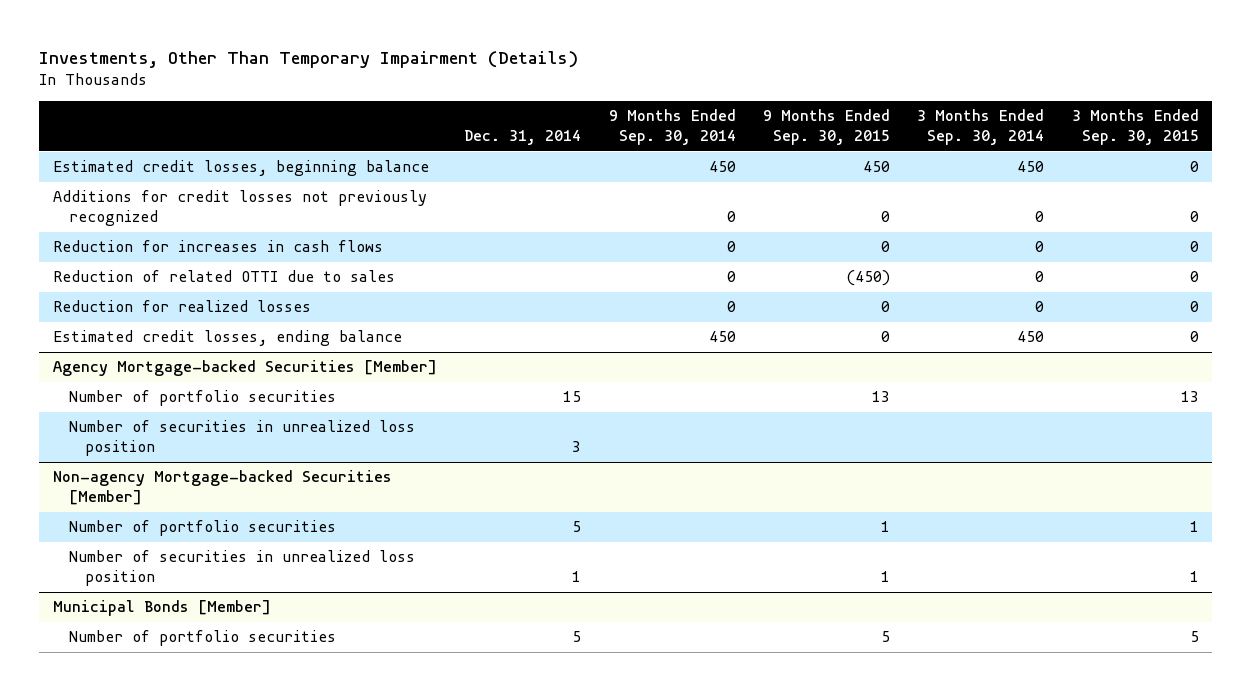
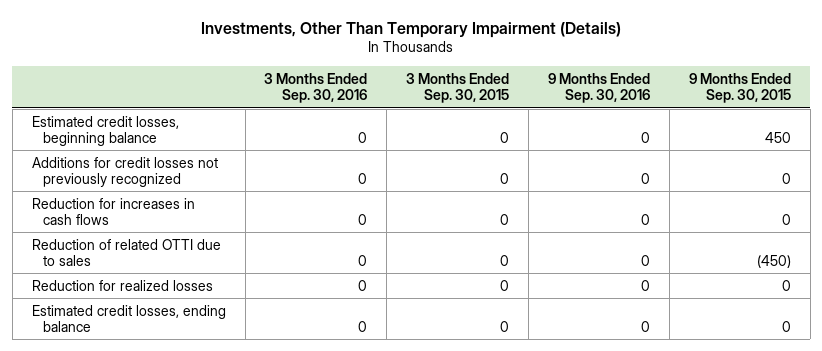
[464,130,582,146] Dec. 31, 2014 -> none
[608,109,736,146] 9 Months Ended Sep. 30, 2014 -> none
[917,109,1045,146] 3 Months Ended Sep. 30, 2014 -> none
none -> [264,72,368,104] 3 Months Ended Sep. 30, 2016
none -> [547,72,650,104] 9 Months Ended Sep. 30, 2016
[52,360,437,377] Agency Mortgage-backed Securities [Member] -> none
[68,390,336,407] Number of portfolio securities -> none
[68,420,415,457] Number of securities in unrealized loss position -> none
[52,470,392,506] Non-agency Mortgage-backed Securities [Member] -> none
[68,520,336,537] Number of portfolio securities -> none
[68,550,415,587] Number of securities in unrealized loss position -> none
[52,600,271,617] Municipal Bonds [Member] -> none
[68,630,336,647] Number of portfolio securities -> none

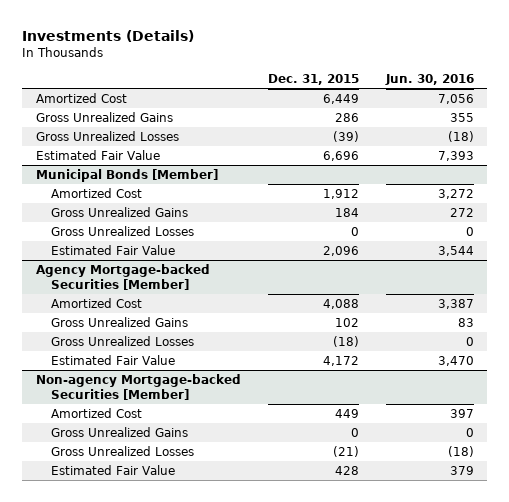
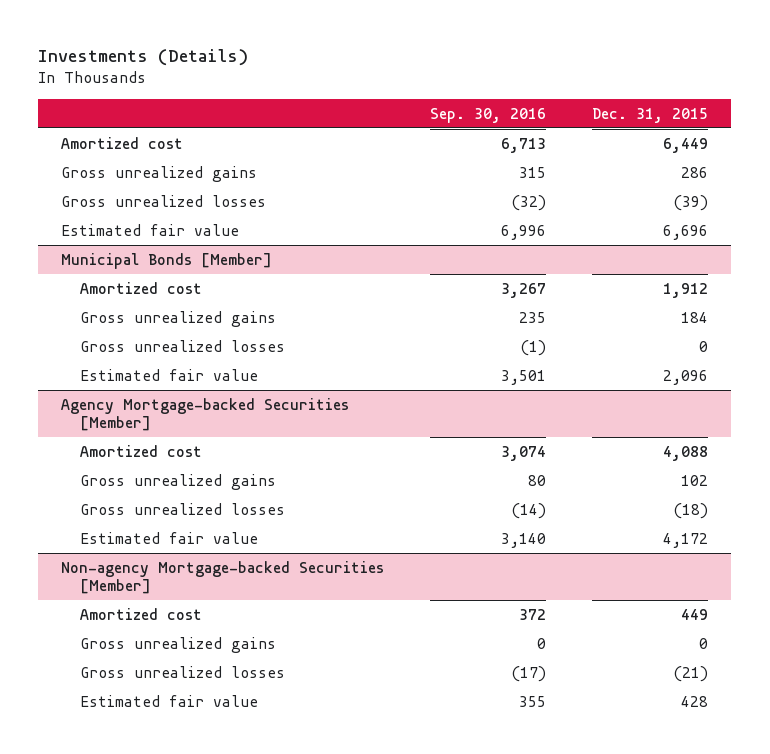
[384,73,474,85] Jun. 30, 2016 -> none
none -> [430,107,547,123] Sep. 30, 2016
[35,93,127,104] Amortized Cost -> [61,136,184,149] Amortized cost
[35,112,173,123] Gross Unrealized Gains -> [61,165,258,182] Gross unrealized gains
[35,131,179,142] Gross Unrealized Losses -> [61,194,267,207] Gross unrealized losses
[35,150,160,161] Estimated Fair Value -> [61,223,240,236] Estimated fair value
[51,188,143,199] Amortized Cost -> [79,281,202,294] Amortized cost
[51,207,189,218] Gross Unrealized Gains -> [79,310,276,327] Gross unrealized gains
[51,226,195,237] Gross Unrealized Losses -> [79,339,285,352] Gross unrealized losses
[51,245,176,256] Estimated Fair Value -> [79,368,258,381] Estimated fair value
[51,298,143,309] Amortized Cost -> [79,444,202,457] Amortized cost
[51,317,189,328] Gross Unrealized Gains -> [79,473,276,490] Gross unrealized gains
[51,336,195,347] Gross Unrealized Losses -> [79,502,285,515] Gross unrealized losses
[51,355,176,366] Estimated Fair Value -> [79,531,258,544] Estimated fair value
[51,408,143,419] Amortized Cost -> [79,607,202,620] Amortized cost
[51,427,189,438] Gross Unrealized Gains -> [79,636,276,653] Gross unrealized gains
[51,446,195,457] Gross Unrealized Losses -> [79,665,285,678] Gross unrealized losses
[51,465,176,476] Estimated Fair Value -> [79,694,258,707] Estimated fair value

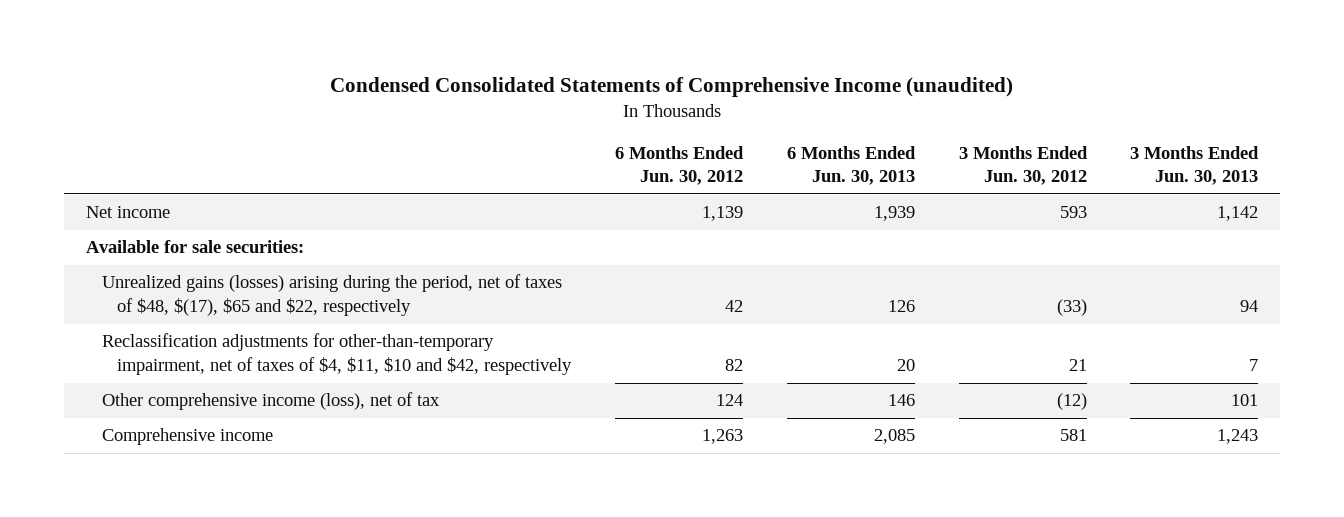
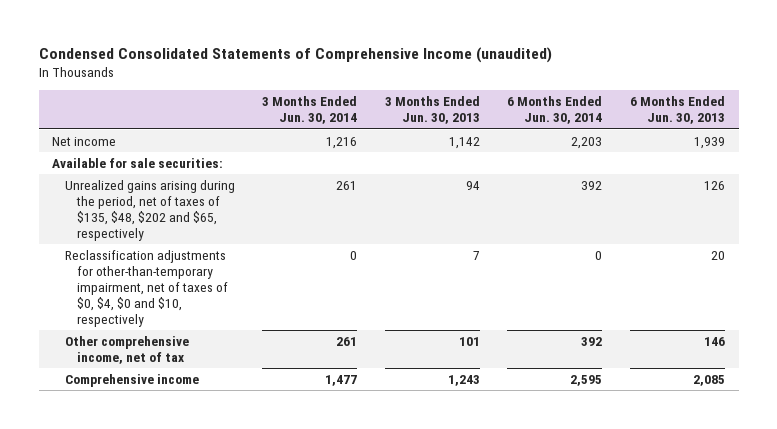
[615,145,745,186] 6 Months Ended Jun. 30, 2012 -> none
[958,145,1088,186] 3 Months Ended Jun. 30, 2012 -> none
none -> [262,96,358,125] 3 Months Ended Jun. 30, 2014
none -> [507,96,603,125] 6 Months Ended Jun. 30, 2014
[101,274,562,316] Unrealized gains (losses) arising during the period, net of taxes of $48, $(17), $65 and $22, respectively -> [64,179,235,241] Unrealized gains arising during the period, net of taxes of $135, $48, $202 and $65, respectively
[101,333,573,375] Reclassification adjustments for other-than-temporary impairment, net of taxes of $4, $11, $10 and $42, respectively -> [64,249,229,327] Reclassification adjustments for other-than-temporary impairment, net of taxes of $0, $4, $0 and $10, respectively
[101,392,440,411] Other comprehensive income (loss), net of tax -> [64,335,189,364] Other comprehensive income, net of tax

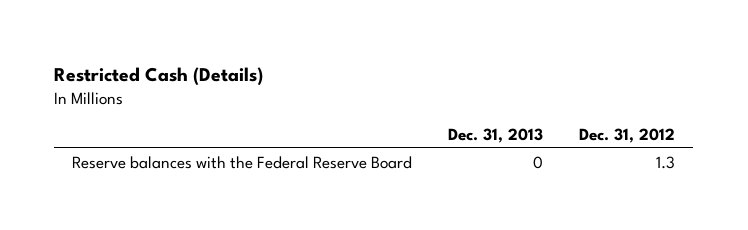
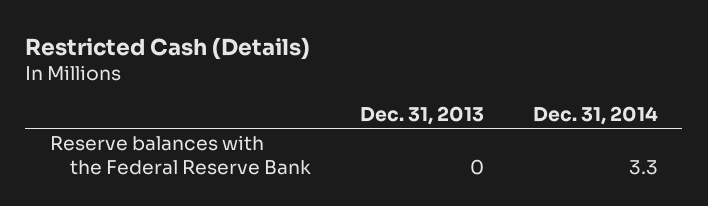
[579,127,676,143] Dec. 31, 2012 -> none
none -> [532,105,658,125] Dec. 31, 2014
[72,156,413,170] Reserve balances with the Federal Reserve Board -> [49,135,311,175] Reserve balances with the Federal Reserve Bank

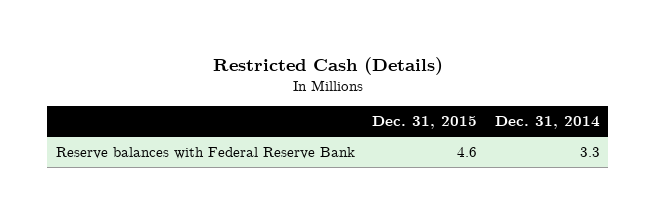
[359,105,484,125] Dec. 31, 2013 -> none
none -> [372,116,478,130] Dec. 31, 2015
[49,135,311,175] Reserve balances with the Federal Reserve Bank -> [56,147,356,160] Reserve balances with Federal Reserve Bank

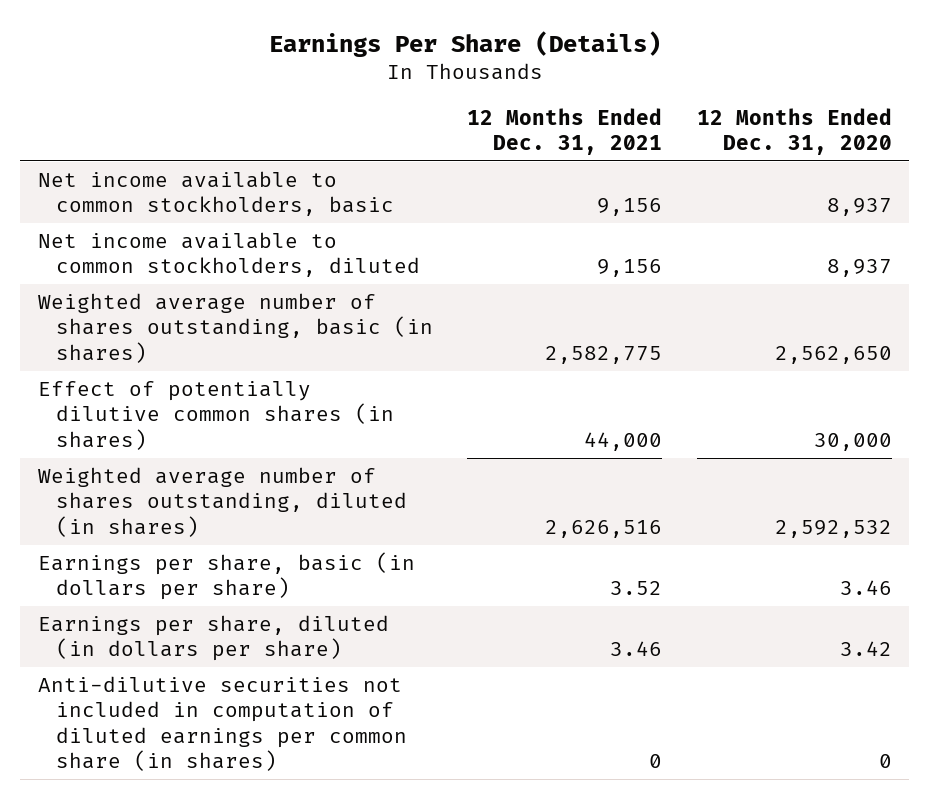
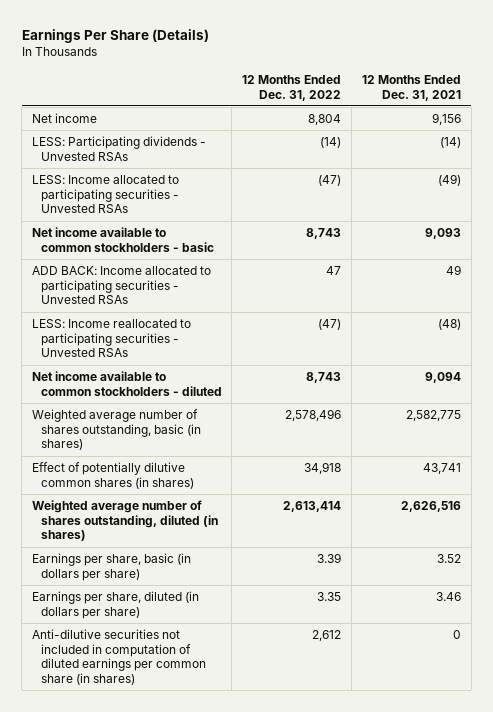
[697,107,893,155] 12 Months Ended Dec. 31, 2020 -> none
none -> [242,74,342,101] 12 Months Ended Dec. 31, 2022
none -> [31,113,97,124] Net income
none -> [31,136,206,161] LESS: Participating dividends - Unvested RSAs
none -> [31,175,179,214] LESS: Income allocated to participating securities - Unvested RSAs
[37,171,394,217] Net income available to common stockholders, basic -> [31,227,214,252] Net income available to common stockholders - basic
[597,198,663,217] 9,156 -> [424,228,461,240] 9,093
none -> [31,266,211,305] ADD BACK: Income allocated to participating securities - Unvested RSAs
none -> [31,319,191,358] LESS: Income reallocated to participating securities - Unvested RSAs
[37,232,420,278] Net income available to common stockholders, diluted -> [31,371,222,396] Net income available to common stockholders - diluted
[597,259,663,278] 9,156 -> [424,372,461,384] 9,094
[584,431,663,451] 44,000 -> [422,463,461,475] 43,741

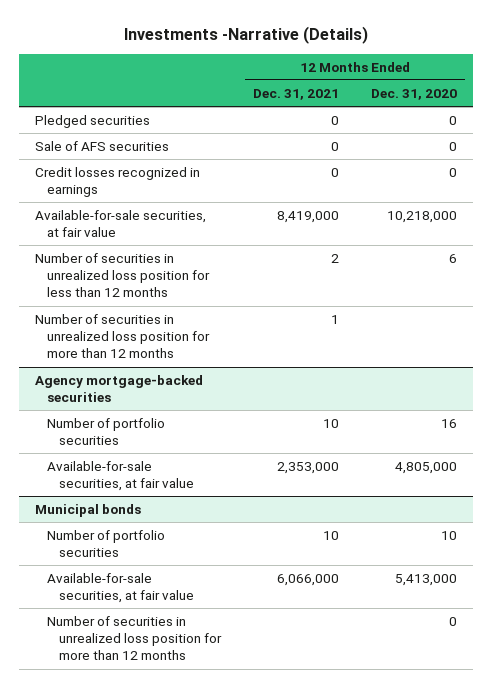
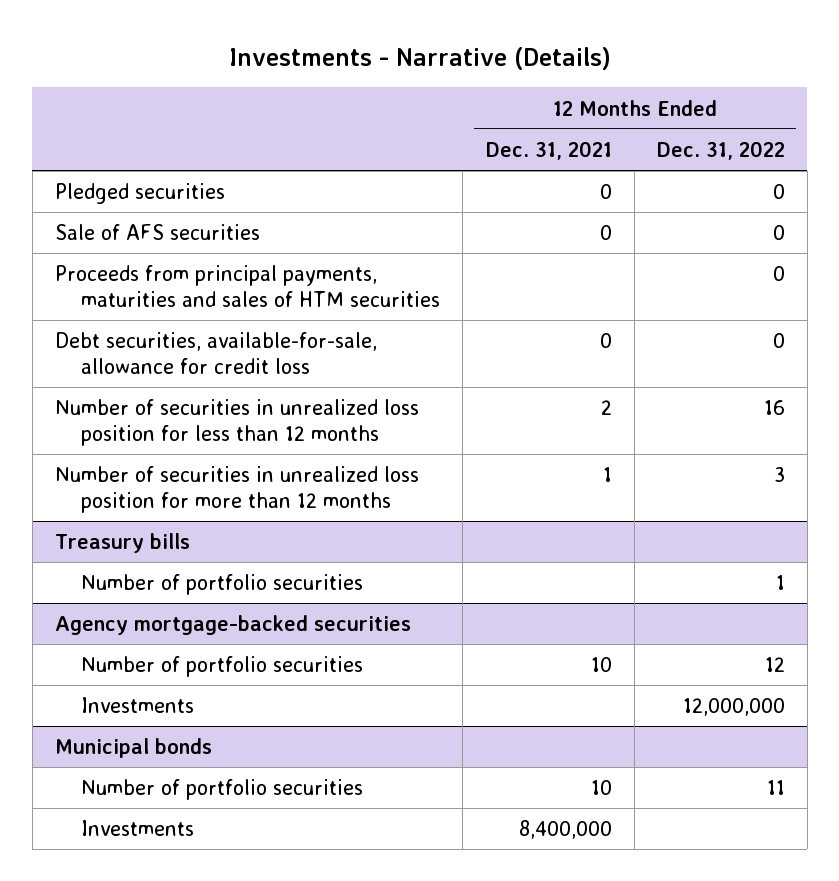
[124,25,369,44] Investments -Narrative (Details) -> [228,46,611,70] Investments - Narrative (Details)
[371,88,458,100] Dec. 31, 2020 -> none
none -> [656,140,785,160] Dec. 31, 2022
[34,166,200,198] Credit losses recognized in earnings -> none
[34,209,206,238] Available-for-sale securities, at fair value -> none
none -> [54,265,441,307] Proceeds from principal payments, maturities and sales of HTM securities
none -> [54,332,377,374] Debt securities, available-for-sale, allowance for credit loss
none -> [54,533,190,554] Treasury bills
none -> [81,574,364,596] Number of portfolio securities
[46,460,194,492] Available-for-sale securities, at fair value -> none
none -> [81,697,195,714] Investments
[46,572,194,604] Available-for-sale securities, at fair value -> none
[46,615,222,661] Number of securities in unrealized loss position for more than 12 months -> none
none -> [81,820,195,837] Investments

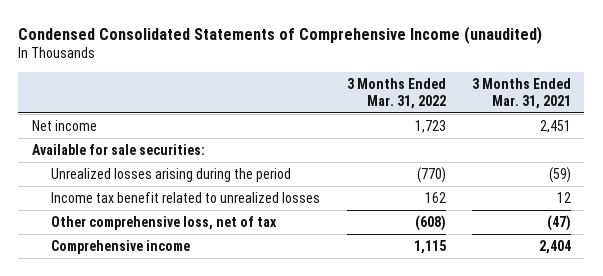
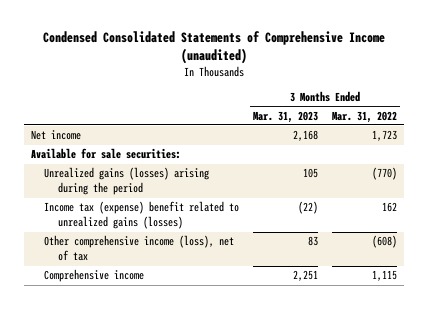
[472,77,572,110] 3 Months Ended Mar. 31, 2021 -> none
none -> [252,110,318,123] Mar. 31, 2023
[50,167,291,182] Unrealized losses arising during the period -> [44,167,210,196] Unrealized gains (losses) arising during the period
[50,191,320,203] Income tax benefit related to unrealized losses -> [44,201,240,230] Income tax (expense) benefit related to unrealized gains (losses)
[50,215,277,230] Other comprehensive loss, net of tax -> [44,235,235,262] Other comprehensive income (loss), net of tax

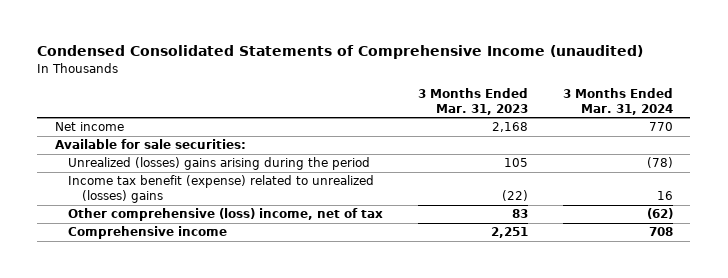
[331,110,397,123] Mar. 31, 2022 -> none
none -> [562,88,673,115] 3 Months Ended Mar. 31, 2024
[44,167,210,196] Unrealized gains (losses) arising during the period -> [68,157,371,171] Unrealized (losses) gains arising during the period
[44,201,240,230] Income tax (expense) benefit related to unrealized gains (losses) -> [68,175,375,204] Income tax benefit (expense) related to unrealized (losses) gains
[44,235,235,262] Other comprehensive income (loss), net of tax -> [68,208,384,222] Other comprehensive (loss) income, net of tax

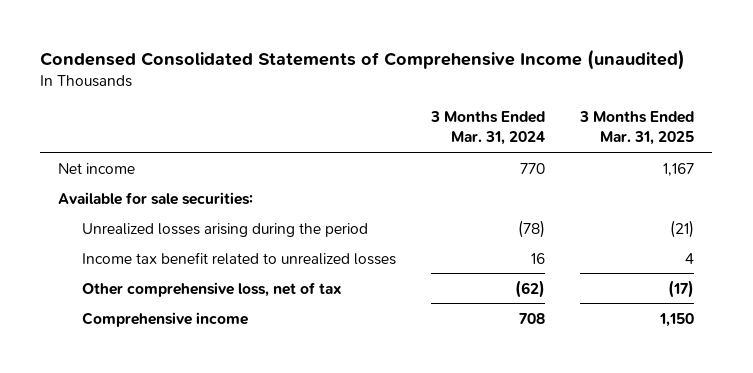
[418,88,529,115] 3 Months Ended Mar. 31, 2023 -> none
none -> [579,111,695,146] 3 Months Ended Mar. 31, 2025
[68,157,371,171] Unrealized (losses) gains arising during the period -> [81,222,368,237] Unrealized losses arising during the period
[68,175,375,204] Income tax benefit (expense) related to unrealized (losses) gains -> [81,251,396,265] Income tax benefit related to unrealized losses
[68,208,384,222] Other comprehensive (loss) income, net of tax -> [81,281,342,297] Other comprehensive loss, net of tax

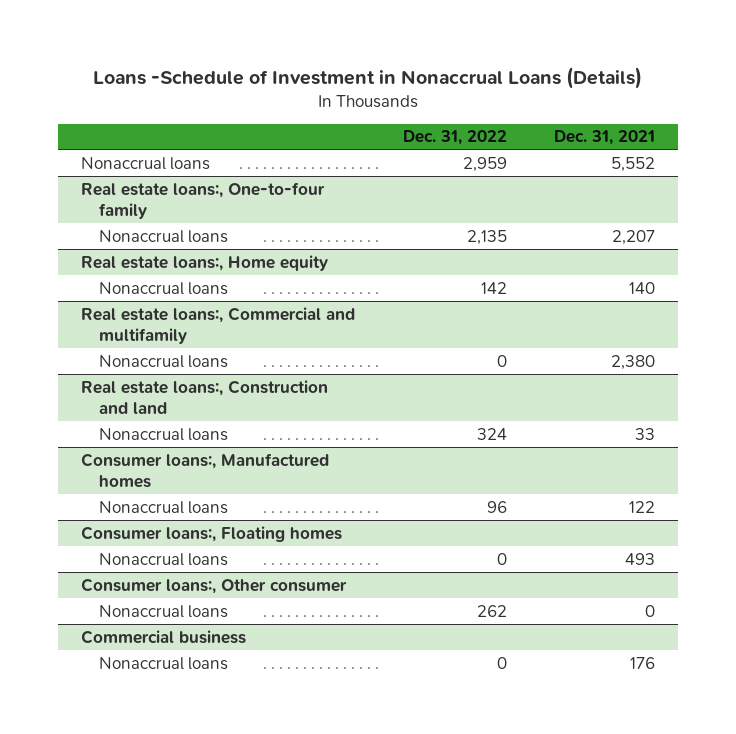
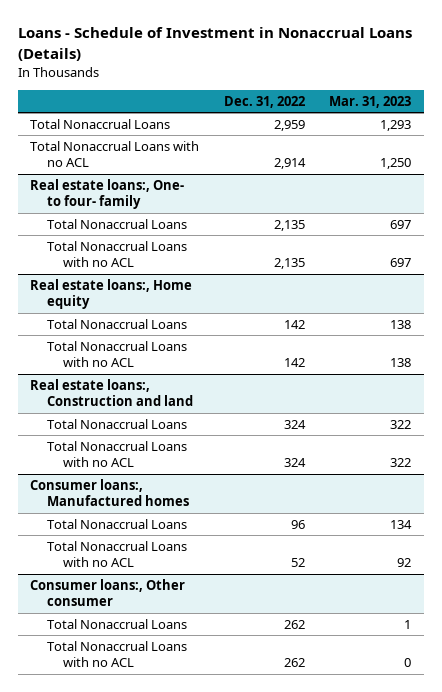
[93,66,643,89] Loans -Schedule of Investment in Nonaccrual Loans (Details) -> [18,27,413,61] Loans - Schedule of Investment in Nonaccrual Loans (Details)
[553,130,655,146] Dec. 31, 2021 -> none
none -> [329,95,412,108] Mar. 31, 2023
[81,156,211,170] Nonaccrual loans -> [30,118,171,129] Total Nonaccrual Loans
none -> [30,140,200,168] Total Nonaccrual Loans with no ACL
[81,181,326,219] Real estate loans:, One-to-four family -> [30,178,185,210] Real estate loans:, One- to four- family
[98,229,228,243] Nonaccrual loans -> [46,218,187,229] Total Nonaccrual Loans
none -> [46,240,187,268] Total Nonaccrual Loans with no ACL
[81,306,356,344] Real estate loans:, Commercial and multifamily -> none
[98,354,228,368] Nonaccrual loans -> none
[98,281,228,295] Nonaccrual loans -> [46,318,187,329] Total Nonaccrual Loans
none -> [46,340,187,368] Total Nonaccrual Loans with no ACL
[98,427,228,441] Nonaccrual loans -> [46,418,187,429] Total Nonaccrual Loans
none -> [46,440,187,468] Total Nonaccrual Loans with no ACL
[81,525,343,542] Consumer loans:, Floating homes -> none
[98,552,228,566] Nonaccrual loans -> none
[98,500,228,514] Nonaccrual loans -> [46,518,187,529] Total Nonaccrual Loans
none -> [46,540,187,568] Total Nonaccrual Loans with no ACL
[81,629,247,644] Commercial business -> none
[98,656,228,670] Nonaccrual loans -> none
[98,604,228,618] Nonaccrual loans -> [46,618,187,629] Total Nonaccrual Loans
none -> [46,640,187,668] Total Nonaccrual Loans with no ACL

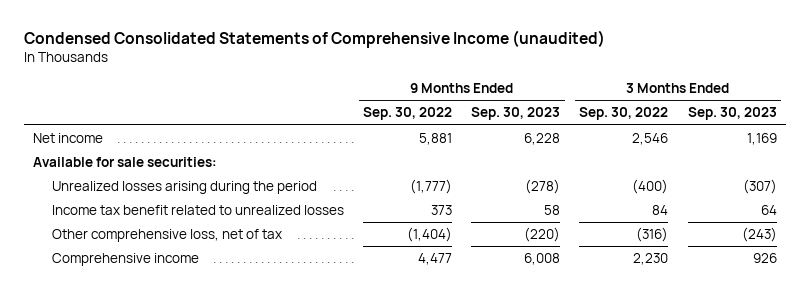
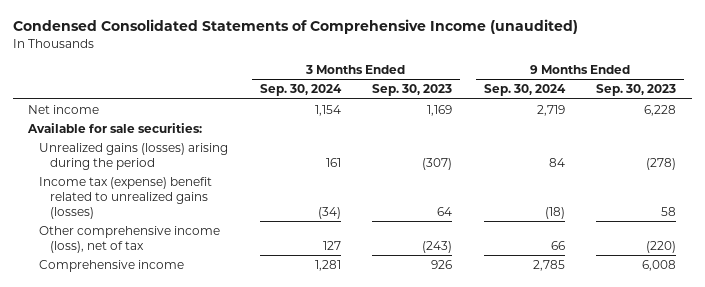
[363,107,453,121] Sep. 30, 2022 -> none
[579,107,669,121] Sep. 30, 2022 -> none
none -> [259,84,342,97] Sep. 30, 2024
none -> [483,84,566,97] Sep. 30, 2024
[52,181,318,195] Unrealized losses arising during the period -> [39,142,229,170] Unrealized gains (losses) arising during the period
[52,205,345,216] Income tax benefit related to unrealized losses -> [39,176,213,219] Income tax (expense) benefit related to unrealized gains (losses)
[52,229,283,243] Other comprehensive loss, net of tax -> [39,225,221,253] Other comprehensive income (loss), net of tax

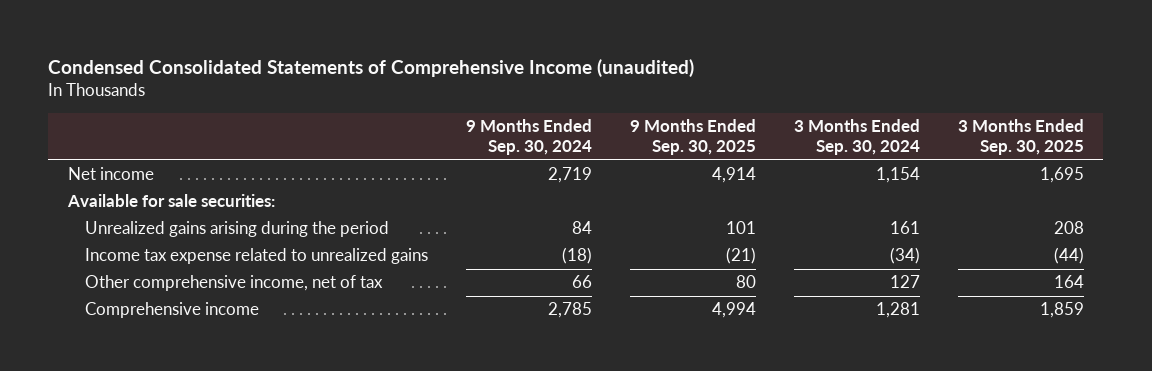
[372,84,453,97] Sep. 30, 2023 -> none
[596,84,677,97] Sep. 30, 2023 -> none
none -> [629,118,756,156] 9 Months Ended Sep. 30, 2025
none -> [958,118,1085,156] 3 Months Ended Sep. 30, 2025
[39,142,229,170] Unrealized gains (losses) arising during the period -> [84,221,389,238] Unrealized gains arising during the period
[39,176,213,219] Income tax (expense) benefit related to unrealized gains (losses) -> [84,248,428,265] Income tax expense related to unrealized gains
[39,225,221,253] Other comprehensive income (loss), net of tax -> [84,275,383,292] Other comprehensive income, net of tax

